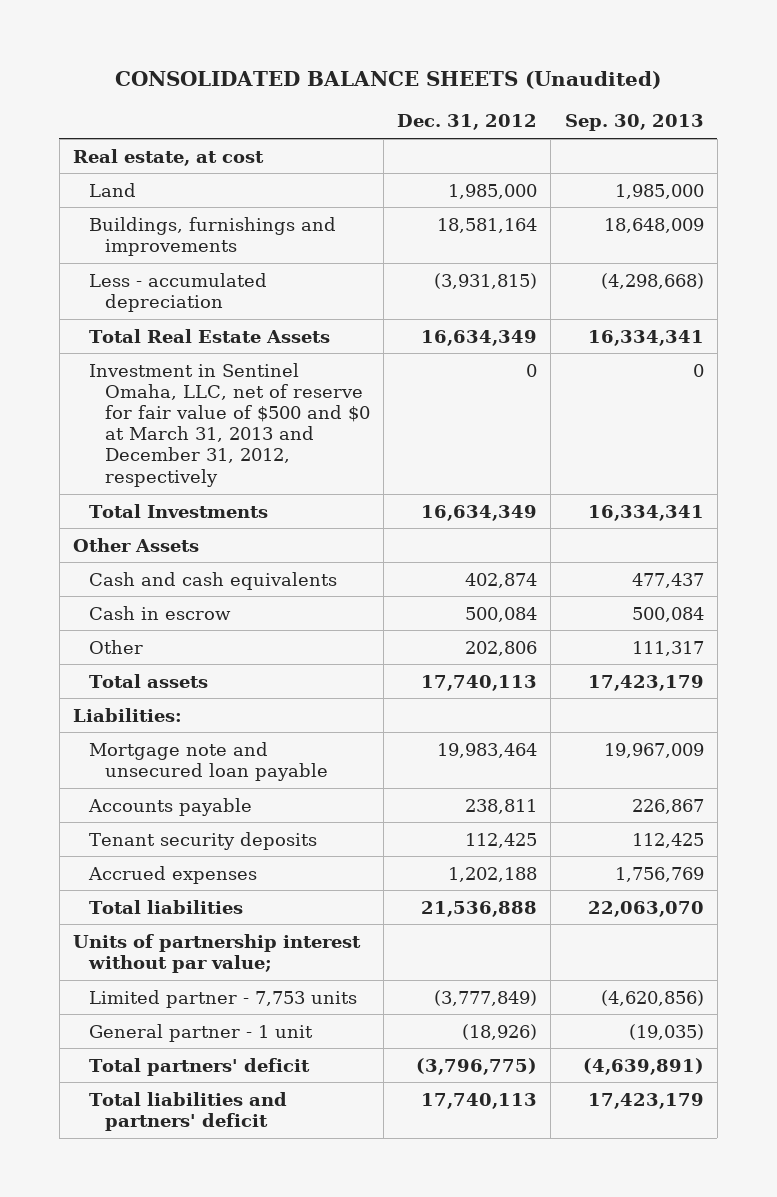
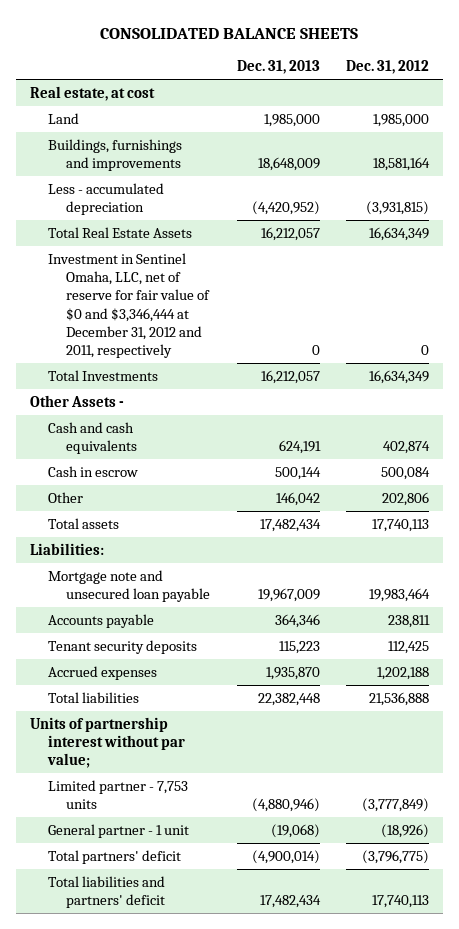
[115,71,662,90] CONSOLIDATED BALANCE SHEETS (Unaudited) -> [100,27,359,39] CONSOLIDATED BALANCE SHEETS
[564,114,704,132] Sep. 30, 2013 -> none
none -> [236,60,320,75] Dec. 31, 2013
[89,362,371,487] Investment in Sentinel Omaha, LLC, net of reserve for fair value of $500 and $0 at March 31, 2013 and December 31, 2012, respectively -> [47,252,210,359] Investment in Sentinel Omaha, LLC, net of reserve for fair value of $0 and $3,346,444 at December 31, 2012 and 2011, respectively
[73,537,200,552] Other Assets -> [29,394,124,407] Other Assets -

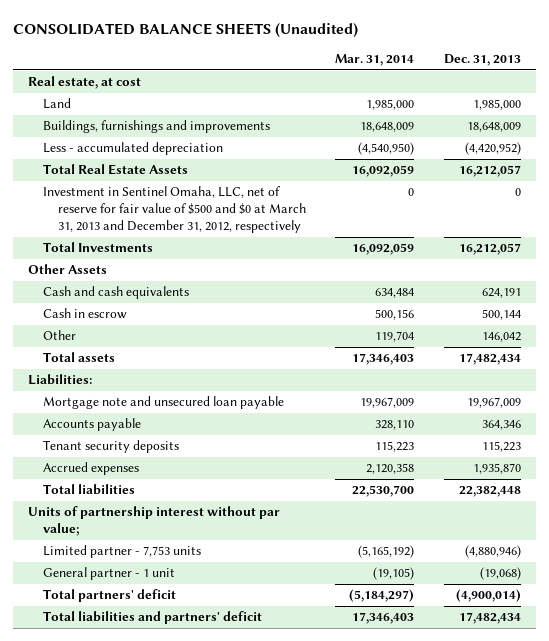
[100,27,359,39] CONSOLIDATED BALANCE SHEETS -> [13,23,359,39] CONSOLIDATED BALANCE SHEETS (Unaudited)
[346,60,430,75] Dec. 31, 2012 -> none
none -> [335,54,415,67] Mar. 31, 2014
[47,252,210,359] Investment in Sentinel Omaha, LLC, net of reserve for fair value of $0 and $3,346,444 at December 31, 2012 and 2011, respectively -> [42,186,306,234] Investment in Sentinel Omaha, LLC, net of reserve for fair value of $500 and $0 at March 31, 2013 and December 31, 2012, respectively
[29,394,124,407] Other Assets - -> [28,264,108,275] Other Assets

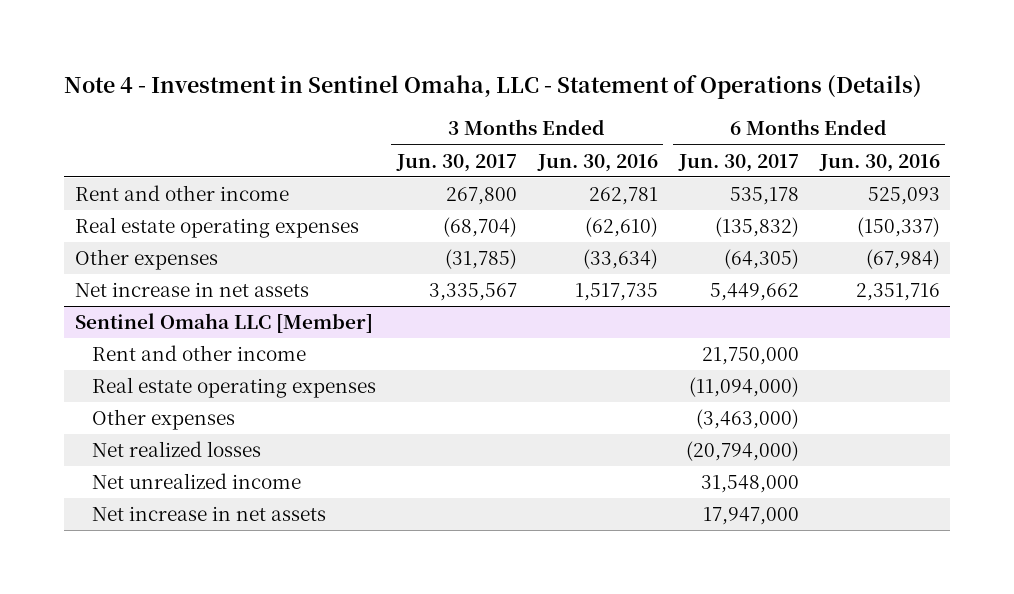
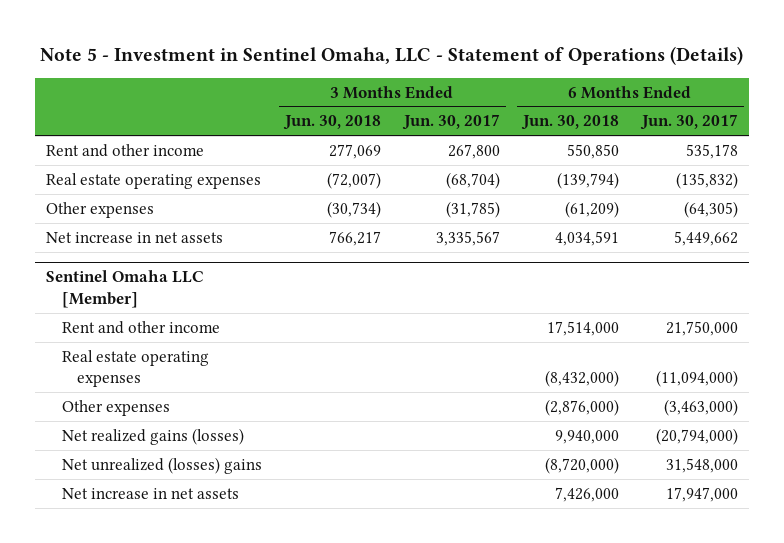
[64,75,923,100] Note 4 - Investment in Sentinel Omaha, LLC - Statement of Operations (Details) -> [40,46,744,66] Note 5 - Investment in Sentinel Omaha, LLC - Statement of Operations (Details)
[536,153,658,172] Jun. 30, 2016 -> none
[818,153,940,172] Jun. 30, 2016 -> none
none -> [282,115,381,131] Jun. 30, 2018
none -> [520,115,619,131] Jun. 30, 2018
[91,441,261,458] Net realized losses -> [61,427,244,445] Net realized gains (losses)
[91,473,301,490] Net unrealized income -> [61,456,262,474] Net unrealized (losses) gains

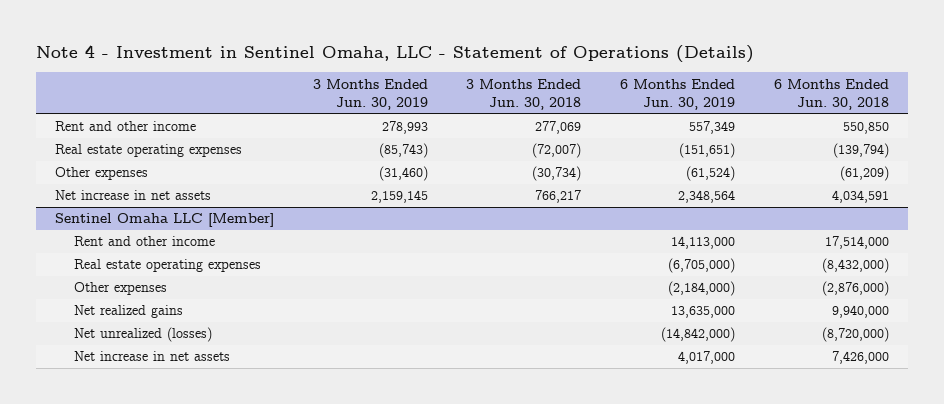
[40,46,744,66] Note 5 - Investment in Sentinel Omaha, LLC - Statement of Operations (Details) -> [35,44,754,63] Note 4 - Investment in Sentinel Omaha, LLC - Statement of Operations (Details)
[401,114,500,131] Jun. 30, 2017 -> none
[639,114,738,131] Jun. 30, 2017 -> none
none -> [312,78,428,110] 3 Months Ended Jun. 30, 2019
none -> [619,78,735,110] 6 Months Ended Jun. 30, 2019
[61,427,244,445] Net realized gains (losses) -> [74,305,184,319] Net realized gains
[61,456,262,474] Net unrealized (losses) gains -> [74,327,213,343] Net unrealized (losses)

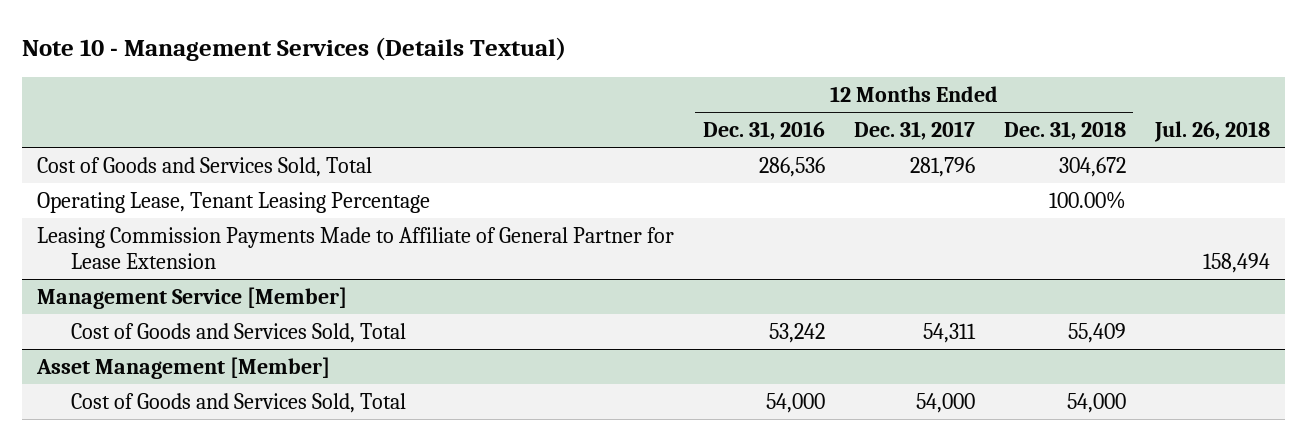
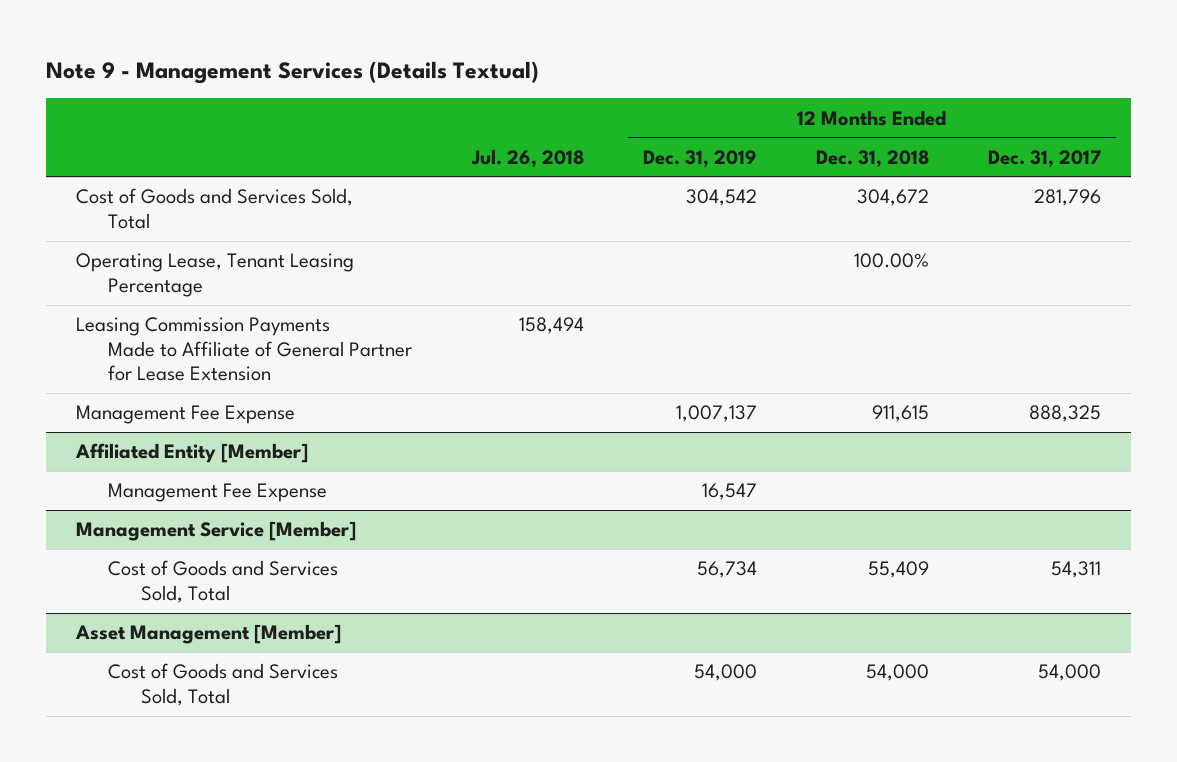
[21,36,566,61] Note 10 - Management Services (Details Textual) -> [45,60,539,84] Note 9 - Management Services (Details Textual)
[702,121,825,141] Dec. 31, 2016 -> none
none -> [642,149,757,168] Dec. 31, 2019
none -> [75,405,295,425] Management Fee Expense
none -> [74,443,308,464] Affiliated Entity [Member]
none -> [108,483,328,503] Management Fee Expense

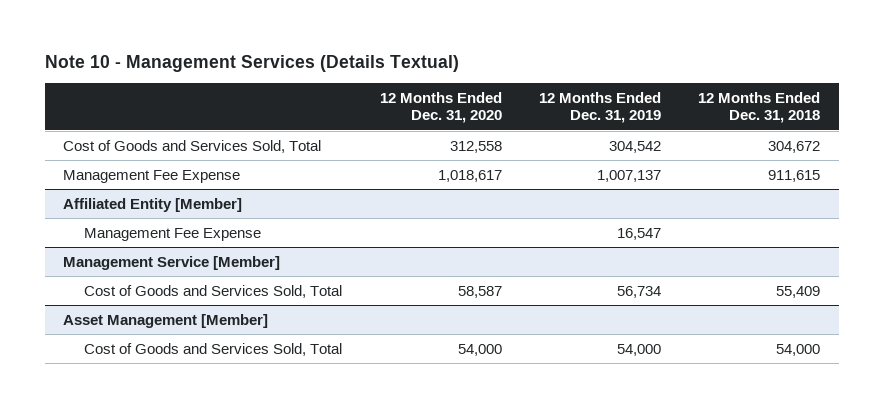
[45,60,539,84] Note 9 - Management Services (Details Textual) -> [44,54,459,72] Note 10 - Management Services (Details Textual)
[470,148,584,168] Jul. 26, 2018 -> none
[988,149,1102,168] Dec. 31, 2017 -> none
none -> [379,91,502,124] 12 Months Ended Dec. 31, 2020
[75,253,354,297] Operating Lease, Tenant Leasing Percentage -> none
[75,317,413,382] Leasing Commission Payments Made to Affiliate of General Partner for Lease Extension -> none

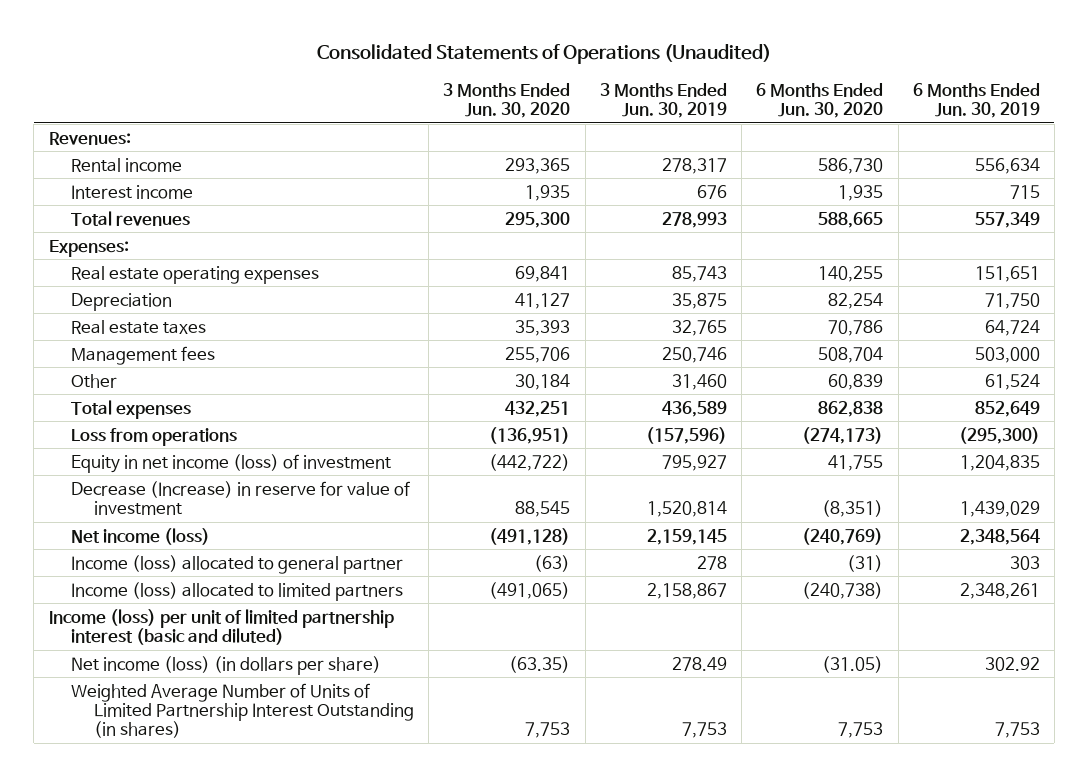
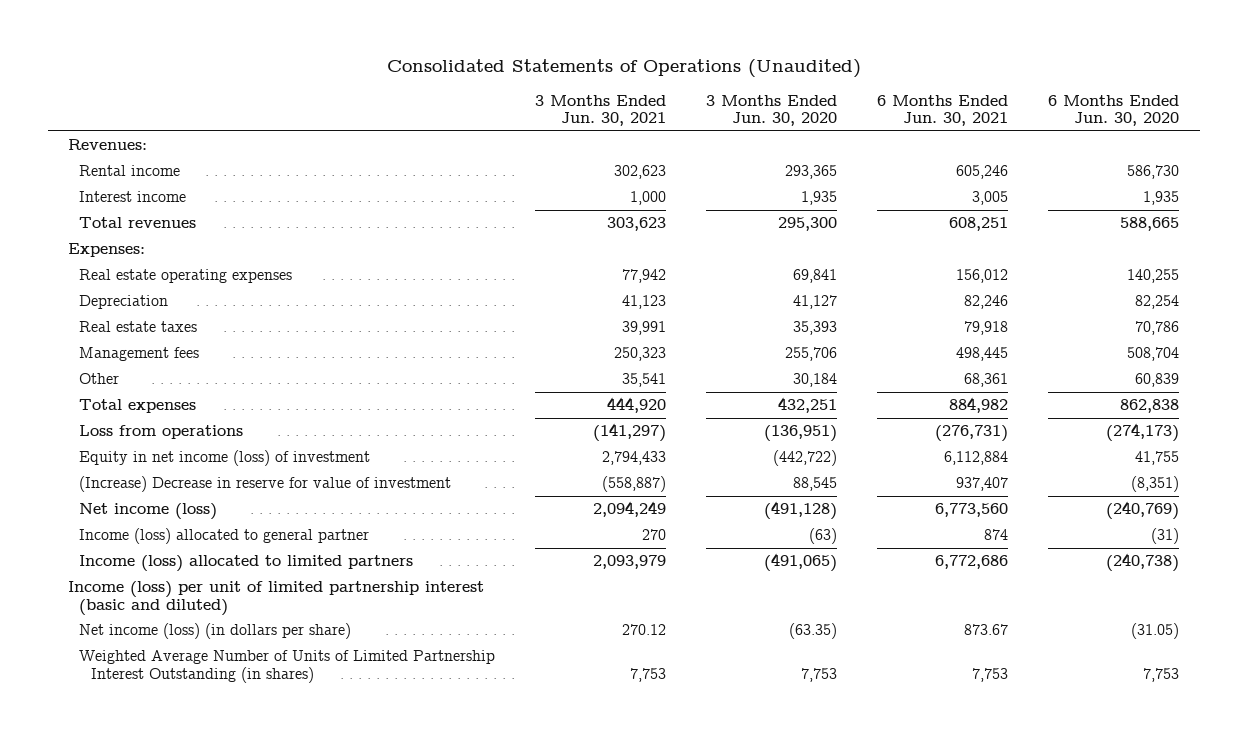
[599,82,727,118] 3 Months Ended Jun. 30, 2019 -> none
[912,82,1040,118] 6 Months Ended Jun. 30, 2019 -> none
none -> [535,94,667,127] 3 Months Ended Jun. 30, 2021
none -> [877,94,1009,127] 6 Months Ended Jun. 30, 2021
[71,480,411,515] Decrease (Increase) in reserve for value of investment -> [79,476,452,493] (Increase) Decrease in reserve for value of investment

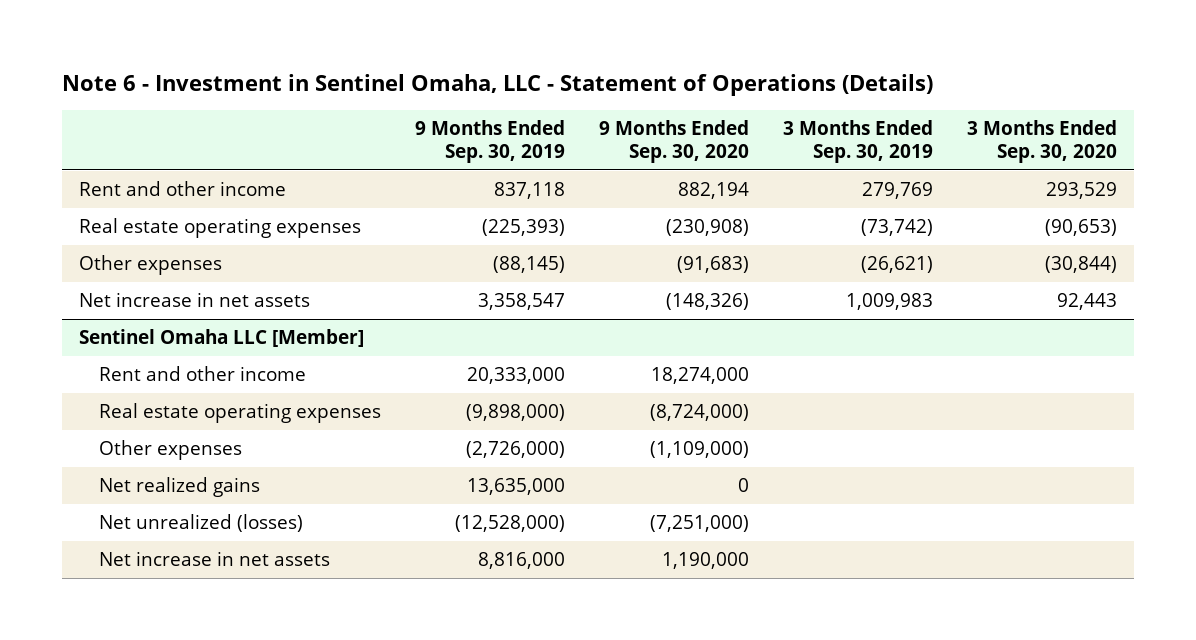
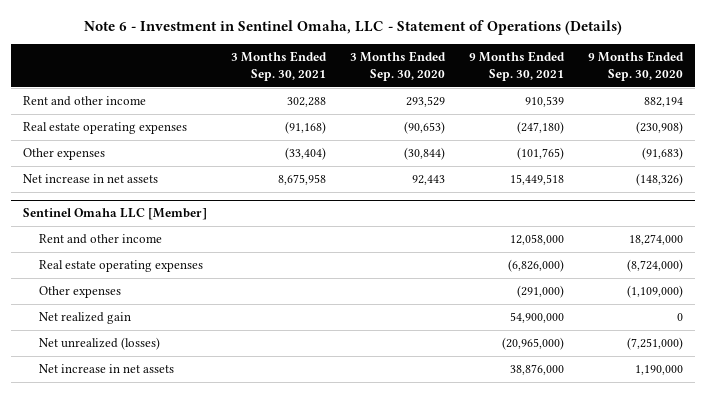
[415,119,566,163] 9 Months Ended Sep. 30, 2019 -> none
[783,119,934,163] 3 Months Ended Sep. 30, 2019 -> none
none -> [231,51,328,82] 3 Months Ended Sep. 30, 2021
none -> [469,51,566,82] 9 Months Ended Sep. 30, 2021
[99,477,261,498] Net realized gains -> [38,312,131,325] Net realized gain

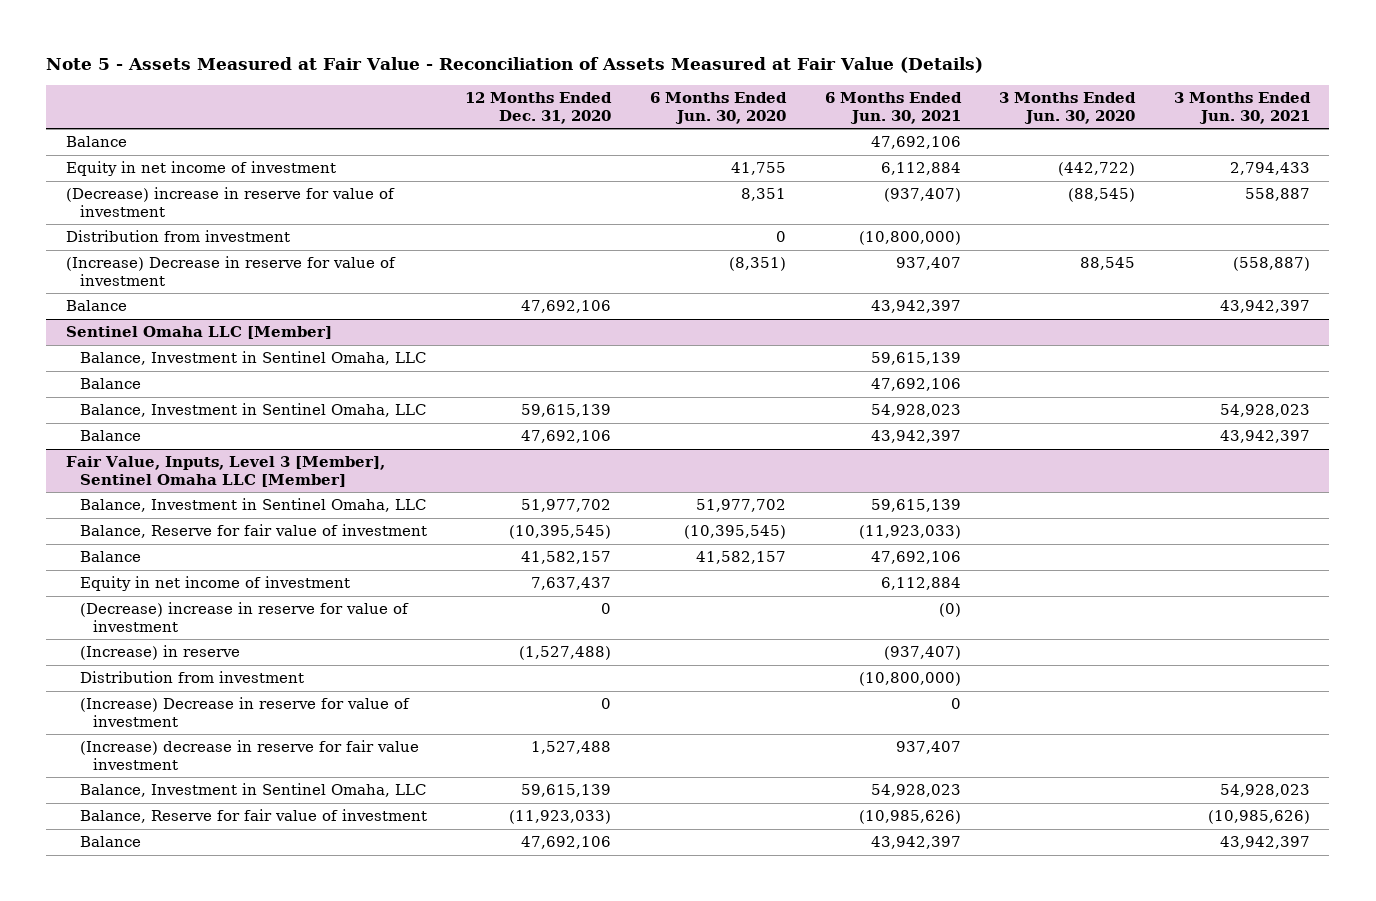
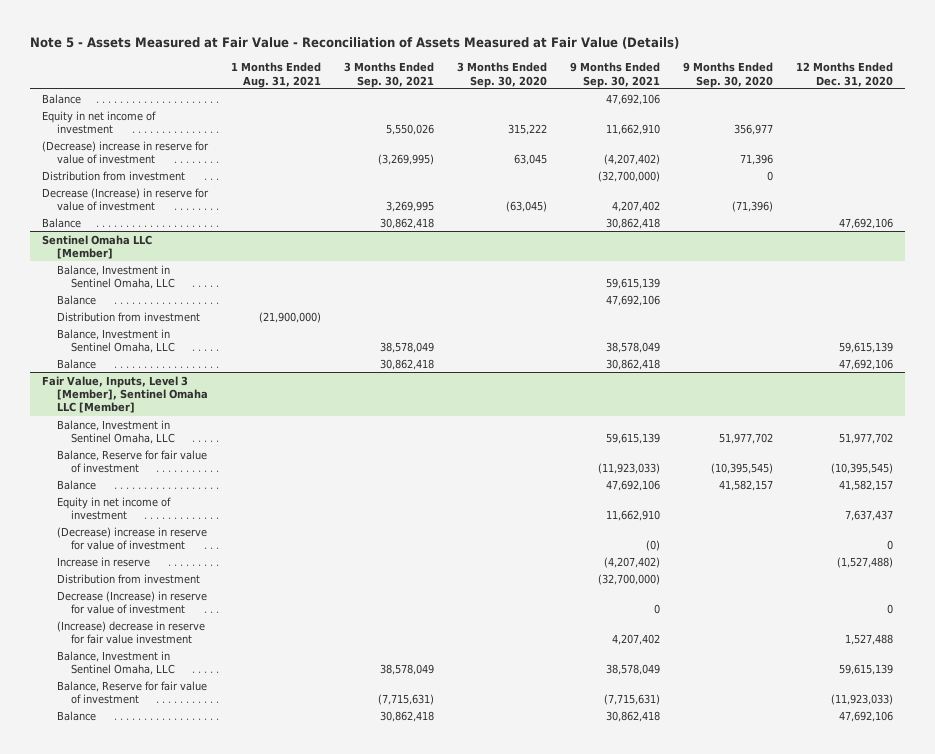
[649,92,787,124] 6 Months Ended Jun. 30, 2020 -> none
[824,92,962,124] 6 Months Ended Jun. 30, 2021 -> none
[999,92,1137,124] 3 Months Ended Jun. 30, 2020 -> none
[1174,92,1312,124] 3 Months Ended Jun. 30, 2021 -> none
none -> [230,62,321,88] 1 Months Ended Aug. 31, 2021
none -> [343,62,434,88] 3 Months Ended Sep. 30, 2021
none -> [457,62,548,88] 3 Months Ended Sep. 30, 2020
none -> [570,62,661,88] 9 Months Ended Sep. 30, 2021
none -> [683,62,774,88] 9 Months Ended Sep. 30, 2020
[65,256,396,287] (Increase) Decrease in reserve for value of investment -> [41,187,209,211] Decrease (Increase) in reserve for value of investment
none -> [56,311,200,322] Distribution from investment
[79,645,240,661] (Increase) in reserve -> [56,556,150,567] Increase in reserve
[79,697,410,728] (Increase) Decrease in reserve for value of investment -> [56,590,207,614] Decrease (Increase) in reserve for value of investment

